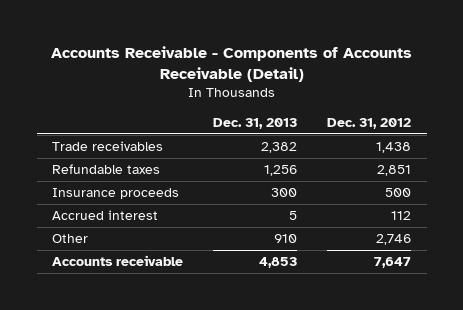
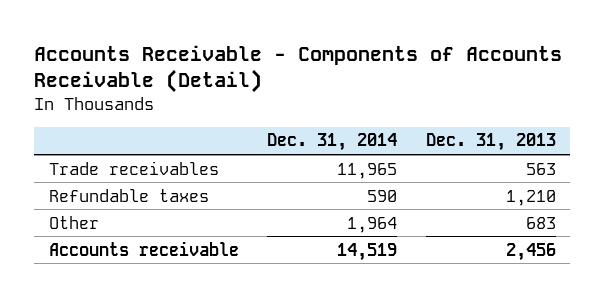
[327,117,412,129] Dec. 31, 2012 -> none
none -> [267,133,398,152] Dec. 31, 2014
[51,188,179,200] Insurance proceeds -> none
[51,210,158,221] Accrued interest -> none
[261,142,298,154] 2,382 -> [525,162,556,175] 563
[264,165,298,177] 1,256 -> [505,189,556,206] 1,210
[274,234,298,244] 910 -> [525,216,556,229] 683
[259,257,298,269] 4,853 -> [505,242,556,261] 2,456

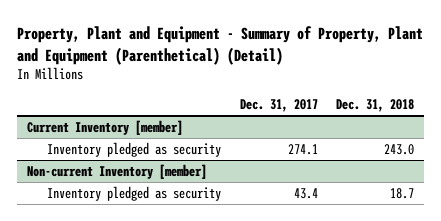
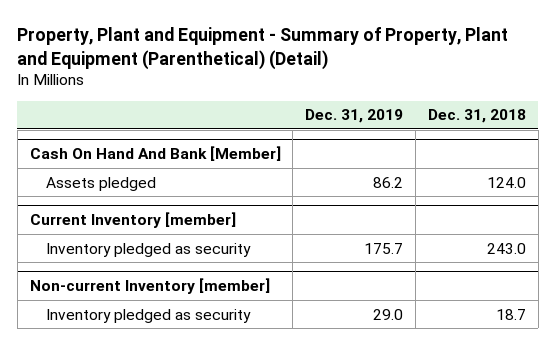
[239,99,318,113] Dec. 31, 2017 -> none
none -> [305,109,404,124] Dec. 31, 2019
none -> [29,145,281,161] Cash On Hand And Bank [Member]
none -> [45,176,156,191] Assets pledged

